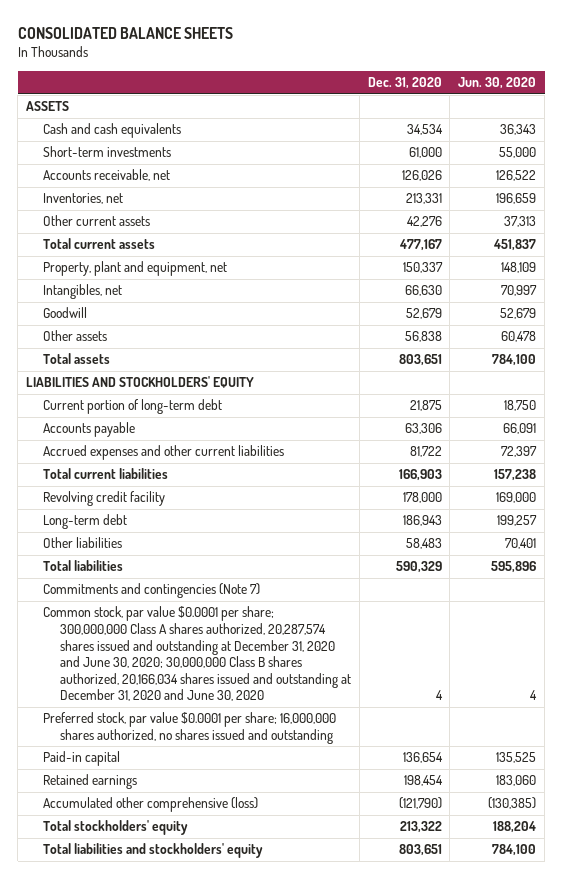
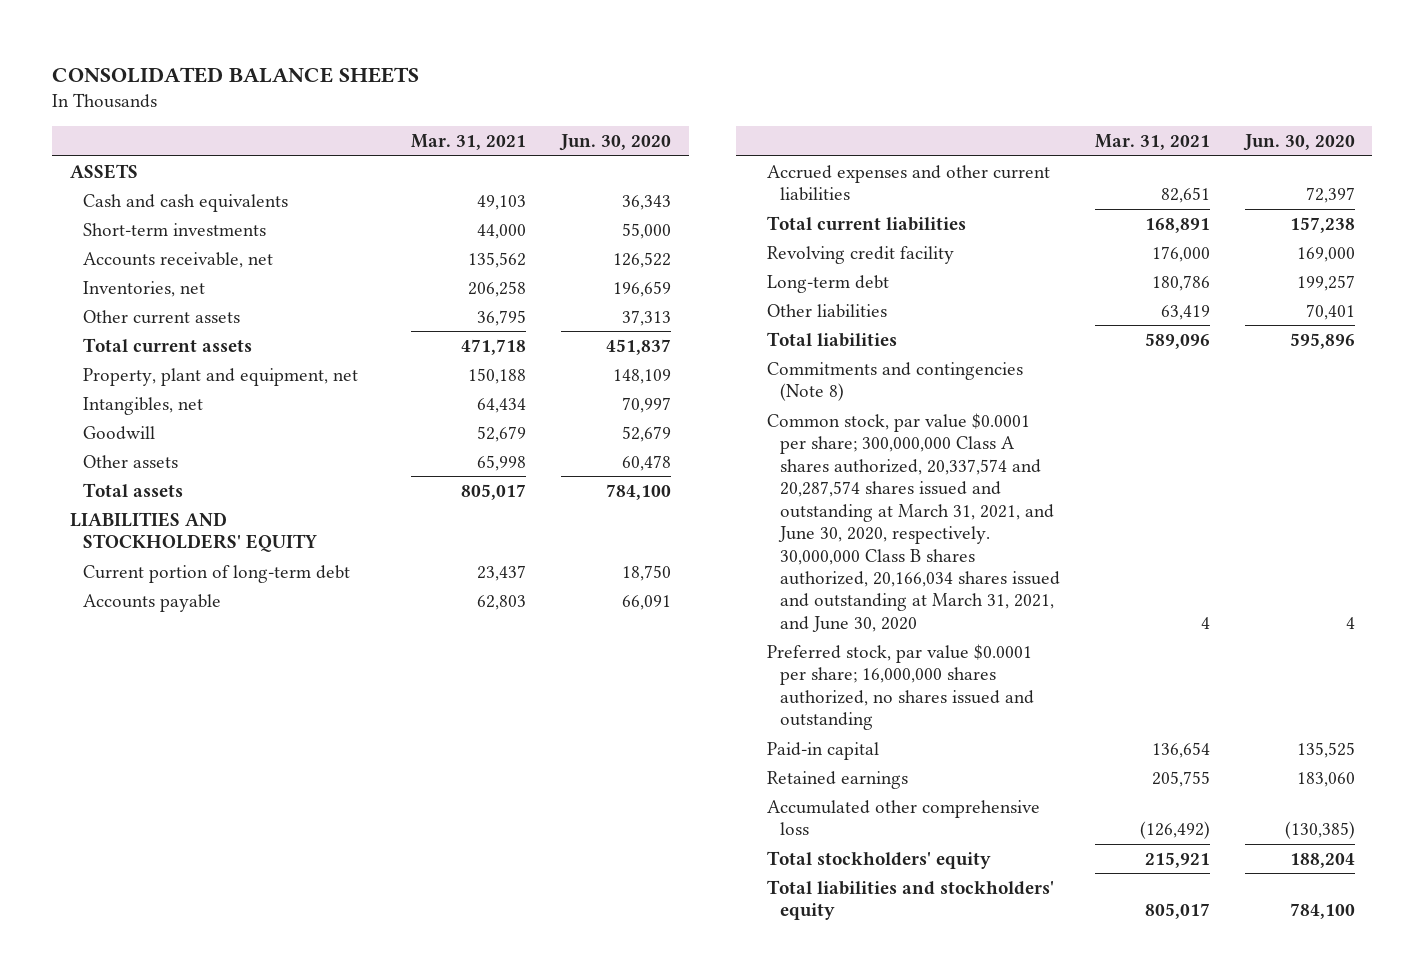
[367,77,442,90] Dec. 31, 2020 -> none
none -> [411,134,527,151] Mar. 31, 2021
[43,583,261,599] Commitments and contingencies (Note 7) -> [766,361,1023,402] Commitments and contingencies (Note 8)
[43,606,352,702] Common stock, par value $0.0001 per share; 300,000,000 Class A shares authorized, 20,287,574 shares issued and outstanding at December 31, 2020 and June 30, 2020; 30,000,000 Class B shares authorized, 20,166,034 shares issued and outstanding at December 31, 2020 and June 30, 2020 -> [766,412,1061,632] Common stock, par value $0.0001 per share; 300,000,000 Class A shares authorized, 20,337,574 and 20,287,574 shares issued and outstanding at March 31, 2021, and June 30, 2020, respectively. 30,000,000 Class B shares authorized, 20,166,034 shares issued and outstanding at March 31, 2021, and June 30, 2020
[43,797,259,813] Accumulated other comprehensive (loss) -> [766,799,1040,836] Accumulated other comprehensive loss

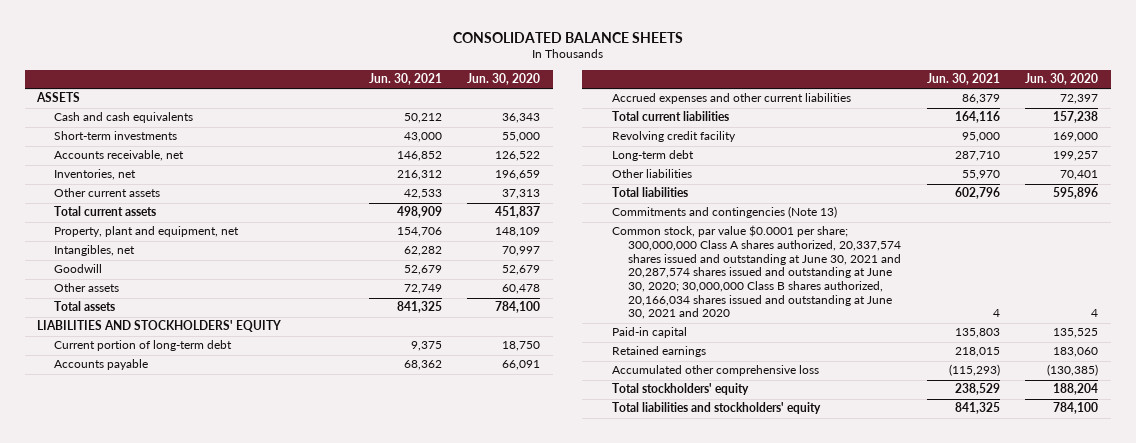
[411,134,527,151] Mar. 31, 2021 -> none
none -> [368,73,442,86] Jun. 30, 2021
[766,643,1035,731] Preferred stock, par value $0.0001 per share; 16,000,000 shares authorized, no shares issued and outstanding -> none
[766,361,1023,402] Commitments and contingencies (Note 8) -> [611,206,837,219] Commitments and contingencies (Note 13)
[766,412,1061,632] Common stock, par value $0.0001 per share; 300,000,000 Class A shares authorized, 20,337,574 and 20,287,574 shares issued and outstanding at March 31, 2021, and June 30, 2020, respectively. 30,000,000 Class B shares authorized, 20,166,034 shares issued and outstanding at March 31, 2021, and June 30, 2020 -> [611,225,901,320] Common stock, par value $0.0001 per share; 300,000,000 Class A shares authorized, 20,337,574 shares issued and outstanding at June 30, 2021 and 20,287,574 shares issued and outstanding at June 30, 2020; 30,000,000 Class B shares authorized, 20,166,034 shares issued and outstanding at June 30, 2021 and 2020

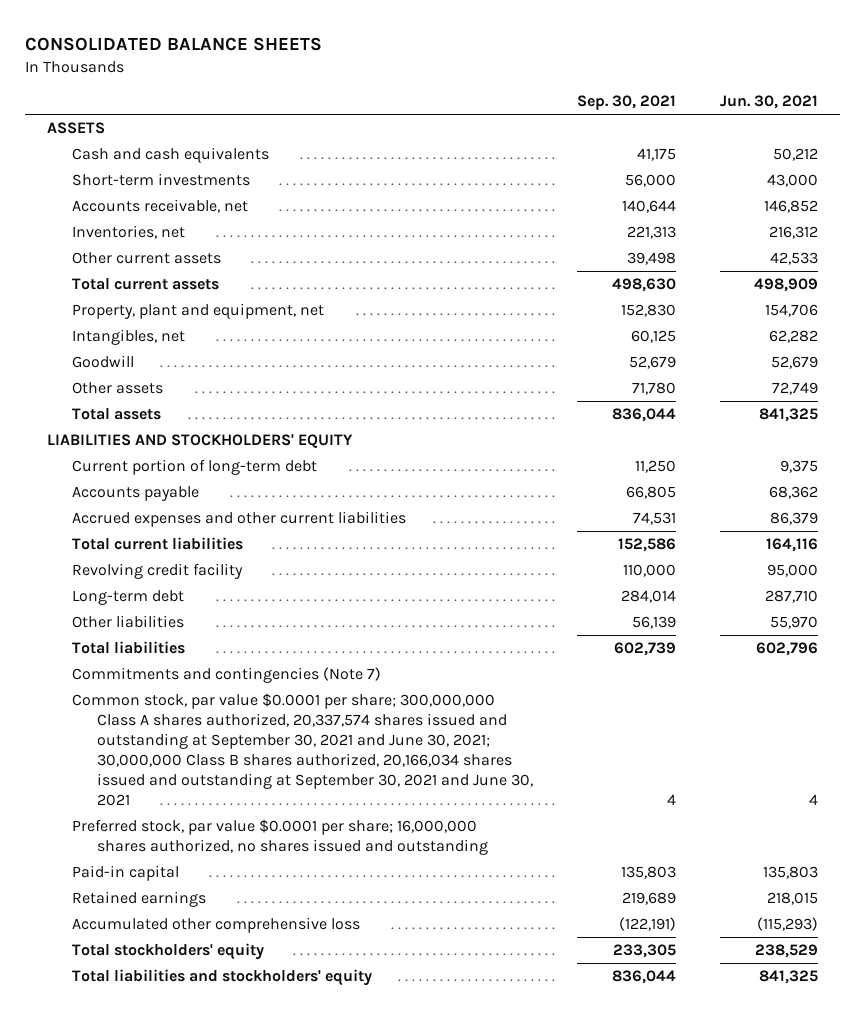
[467,73,541,86] Jun. 30, 2020 -> none
none -> [577,95,677,111] Sep. 30, 2021
[611,206,837,219] Commitments and contingencies (Note 13) -> [71,667,381,684] Commitments and contingencies (Note 7)
[611,225,901,320] Common stock, par value $0.0001 per share; 300,000,000 Class A shares authorized, 20,337,574 shares issued and outstanding at June 30, 2021 and 20,287,574 shares issued and outstanding at June 30, 2020; 30,000,000 Class B shares authorized, 20,166,034 shares issued and outstanding at June 30, 2021 and 2020 -> [71,693,534,807] Common stock, par value $0.0001 per share; 300,000,000 Class A shares authorized, 20,337,574 shares issued and outstanding at September 30, 2021 and June 30, 2021; 30,000,000 Class B shares authorized, 20,166,034 shares issued and outstanding at September 30, 2021 and June 30, 2021
none -> [71,819,489,856] Preferred stock, par value $0.0001 per share; 16,000,000 shares authorized, no shares issued and outstanding

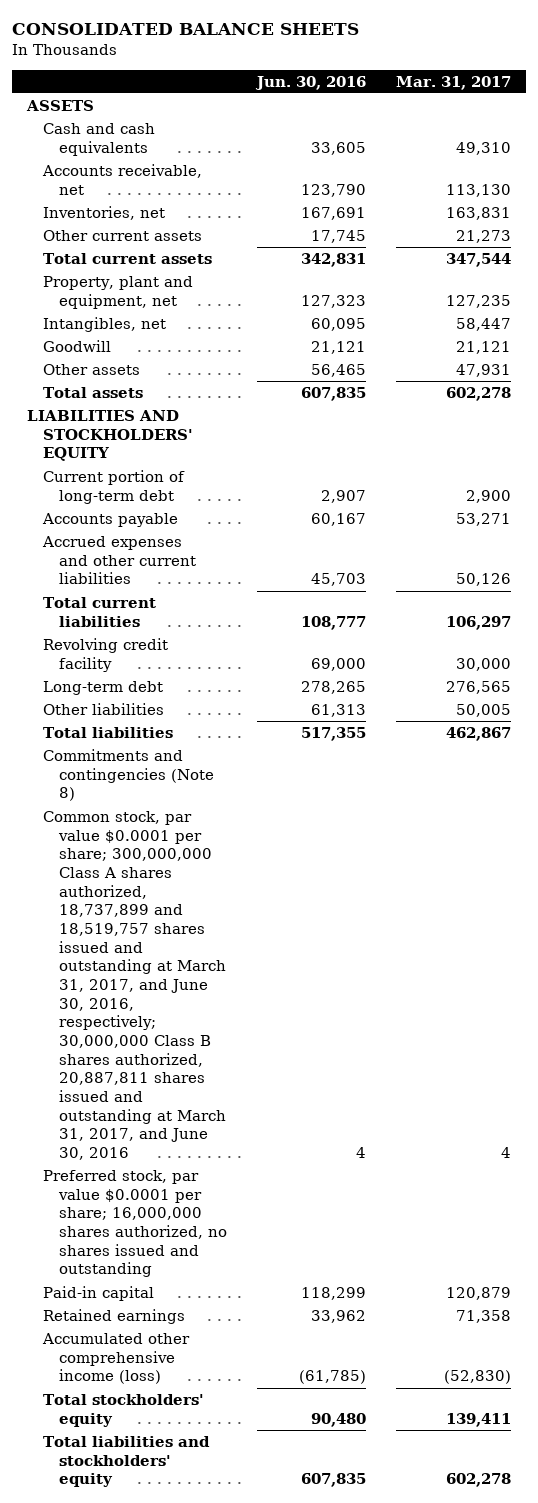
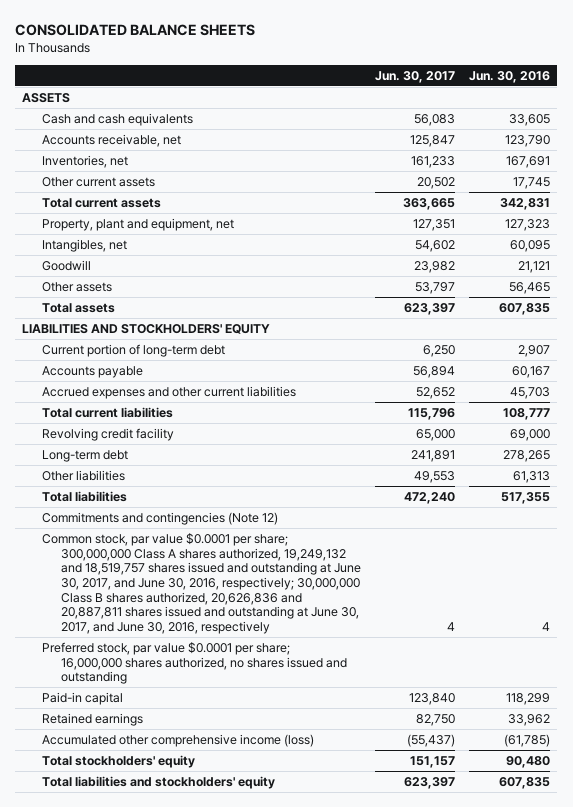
[395,75,511,90] Mar. 31, 2017 -> none
none -> [375,70,456,83] Jun. 30, 2017
[43,748,214,802] Commitments and contingencies (Note 8) -> [41,511,278,525] Commitments and contingencies (Note 12)
[43,810,226,1160] Common stock, par value $0.0001 per share; 300,000,000 Class A shares authorized, 18,737,899 and 18,519,757 shares issued and outstanding at March 31, 2017, and June 30, 2016, respectively; 30,000,000 Class B shares authorized, 20,887,811 shares issued and outstanding at March 31, 2017, and June 30, 2016 -> [41,532,361,635] Common stock, par value $0.0001 per share; 300,000,000 Class A shares authorized, 19,249,132 and 18,519,757 shares issued and outstanding at June 30, 2017, and June 30, 2016, respectively; 30,000,000 Class B shares authorized, 20,626,836 and 20,887,811 shares issued and outstanding at June 30, 2017, and June 30, 2016, respectively

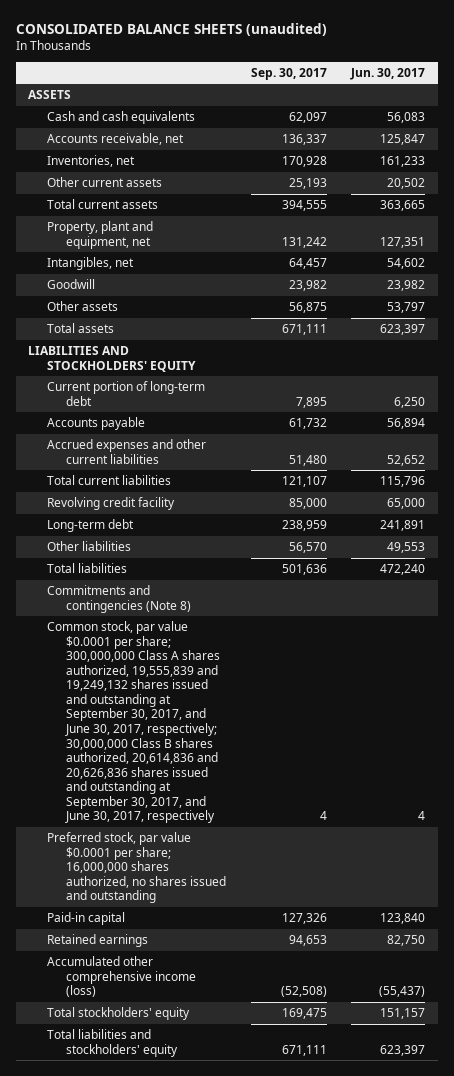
[15,24,256,37] CONSOLIDATED BALANCE SHEETS -> [15,22,327,36] CONSOLIDATED BALANCE SHEETS (unaudited)
[469,70,551,83] Jun. 30, 2016 -> none
none -> [250,67,327,80] Sep. 30, 2017
[41,511,278,525] Commitments and contingencies (Note 12) -> [46,585,191,613] Commitments and contingencies (Note 8)
[41,532,361,635] Common stock, par value $0.0001 per share; 300,000,000 Class A shares authorized, 19,249,132 and 18,519,757 shares issued and outstanding at June 30, 2017, and June 30, 2016, respectively; 30,000,000 Class B shares authorized, 20,626,836 and 20,887,811 shares issued and outstanding at June 30, 2017, and June 30, 2016, respectively -> [46,621,220,824] Common stock, par value $0.0001 per share; 300,000,000 Class A shares authorized, 19,555,839 and 19,249,132 shares issued and outstanding at September 30, 2017, and June 30, 2017, respectively; 30,000,000 Class B shares authorized, 20,614,836 and 20,626,836 shares issued and outstanding at September 30, 2017, and June 30, 2017, respectively

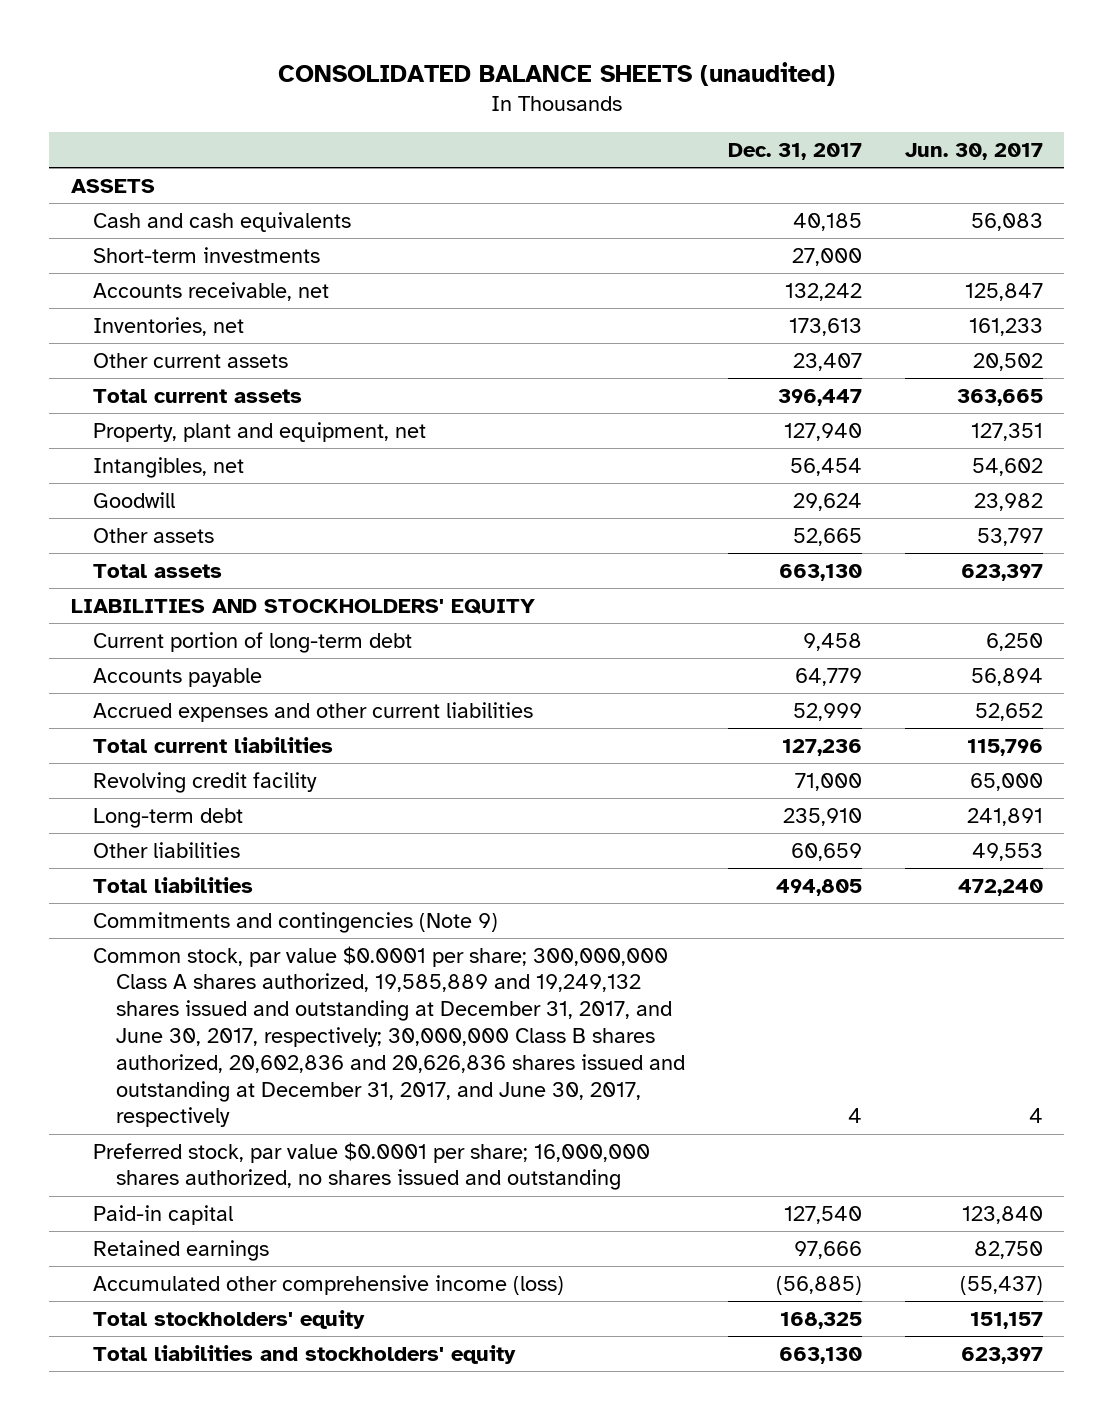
[250,67,327,80] Sep. 30, 2017 -> none
none -> [727,143,862,161] Dec. 31, 2017
none -> [93,246,321,263] Short-term investments
[46,585,191,613] Commitments and contingencies (Note 8) -> [93,911,499,933] Commitments and contingencies (Note 9)
[46,621,220,824] Common stock, par value $0.0001 per share; 300,000,000 Class A shares authorized, 19,555,839 and 19,249,132 shares issued and outstanding at September 30, 2017, and June 30, 2017, respectively; 30,000,000 Class B shares authorized, 20,614,836 and 20,626,836 shares issued and outstanding at September 30, 2017, and June 30, 2017, respectively -> [93,945,685,1128] Common stock, par value $0.0001 per share; 300,000,000 Class A shares authorized, 19,585,889 and 19,249,132 shares issued and outstanding at December 31, 2017, and June 30, 2017, respectively; 30,000,000 Class B shares authorized, 20,602,836 and 20,626,836 shares issued and outstanding at December 31, 2017, and June 30, 2017, respectively

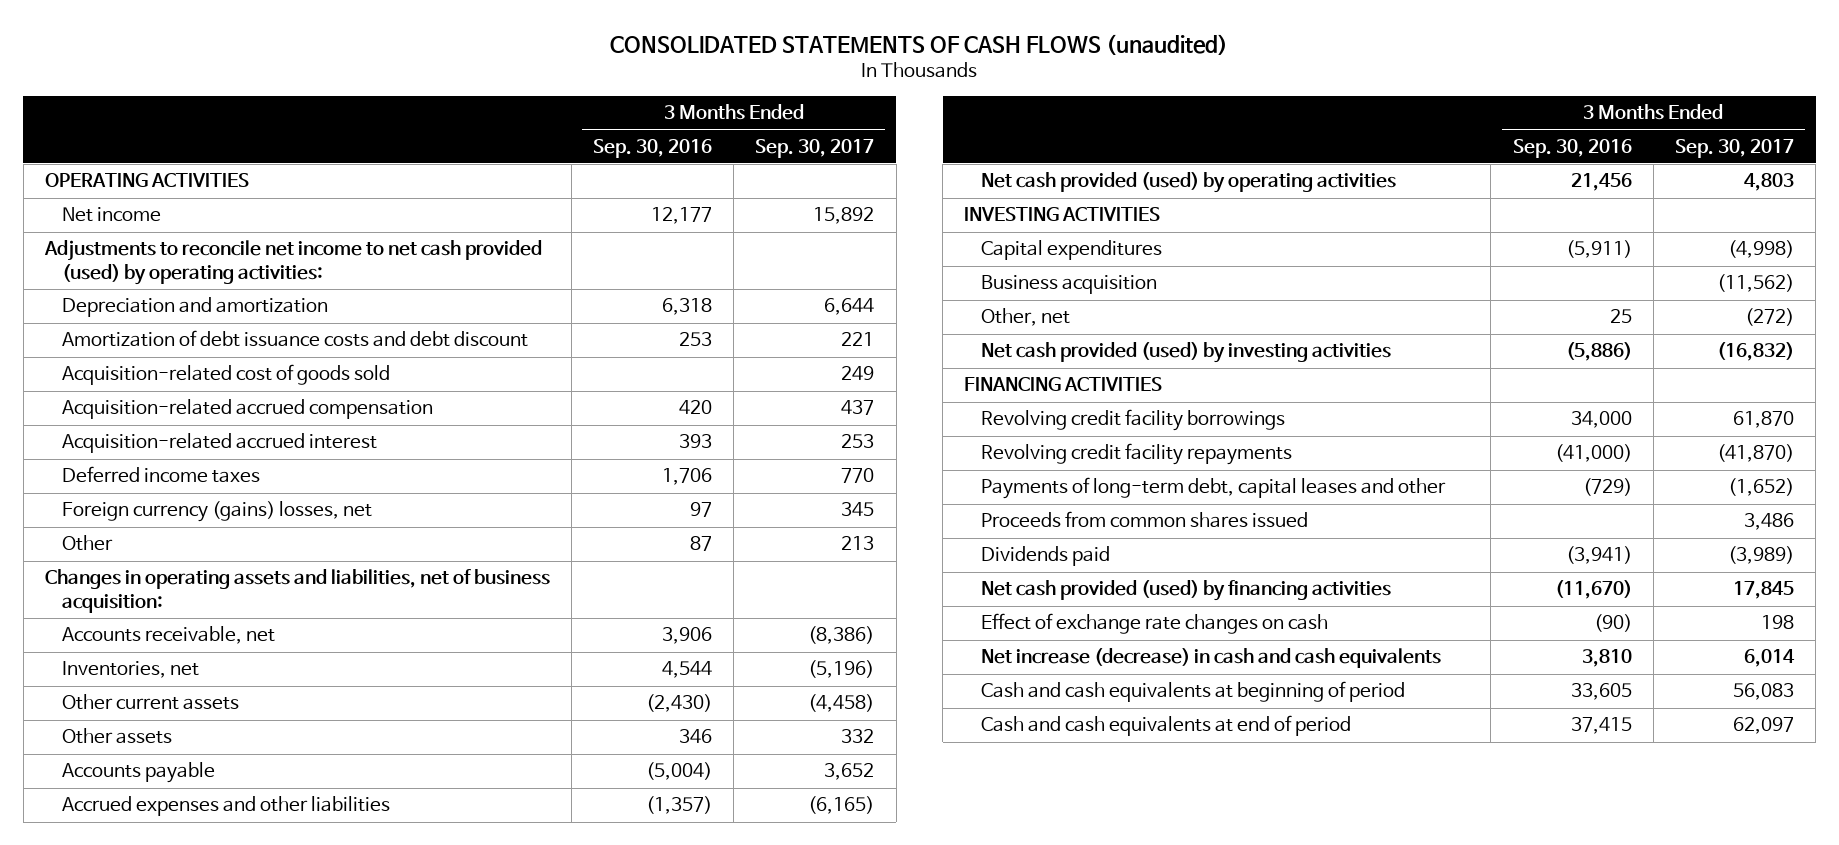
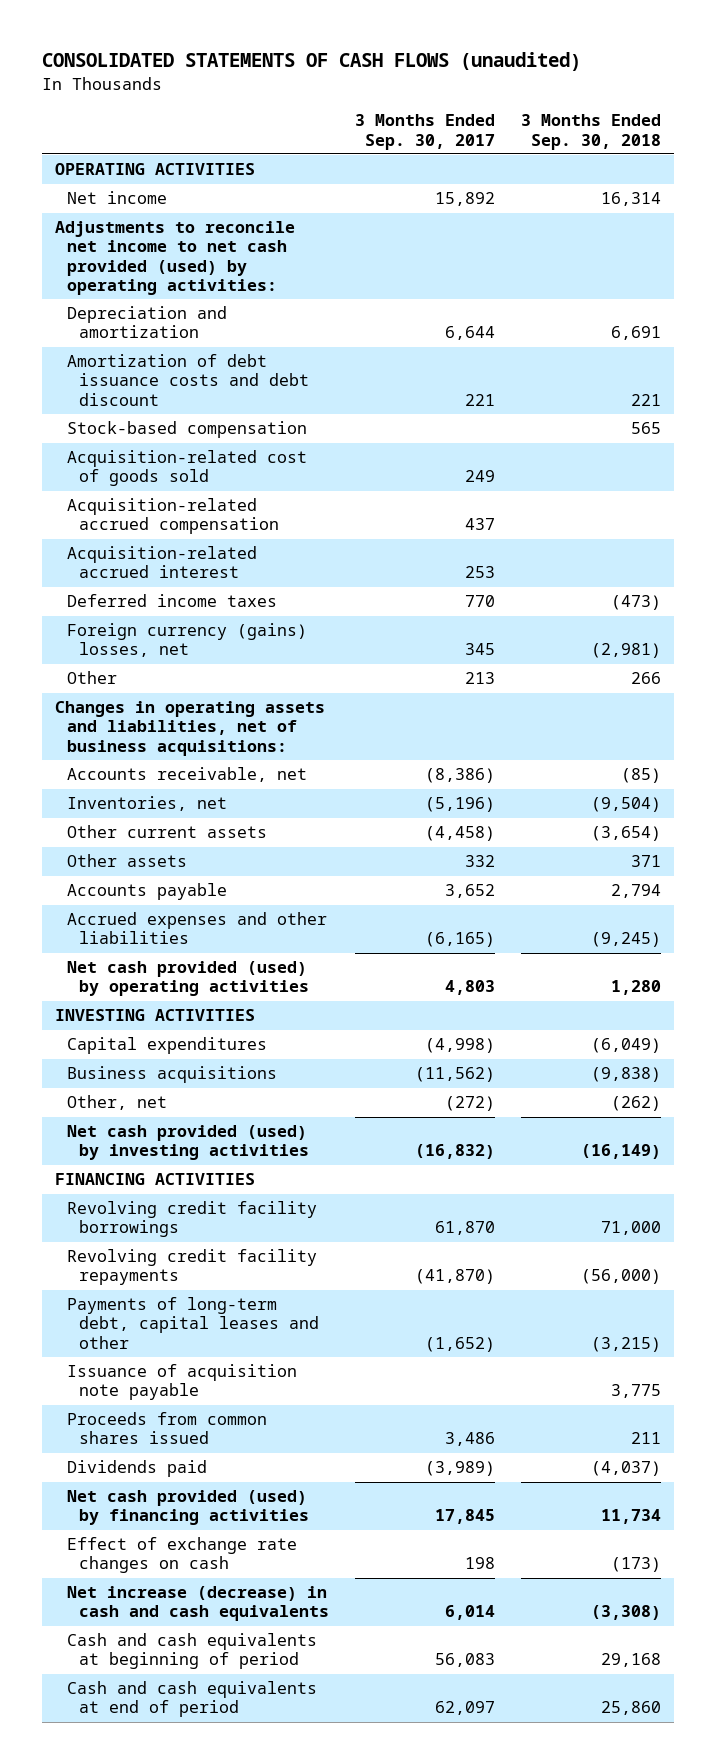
[593,138,713,158] Sep. 30, 2016 -> none
none -> [520,114,661,150] 3 Months Ended Sep. 30, 2018
none -> [67,421,308,439] Stock-based compensation
[44,569,550,613] Changes in operating assets and liabilities, net of business acquisition: -> [54,701,325,756] Changes in operating assets and liabilities, net of business acquisitions:
[981,275,1158,295] Business acquisition -> [67,1066,278,1084] Business acquisitions
none -> [67,1364,298,1401] Issuance of acquisition note payable

